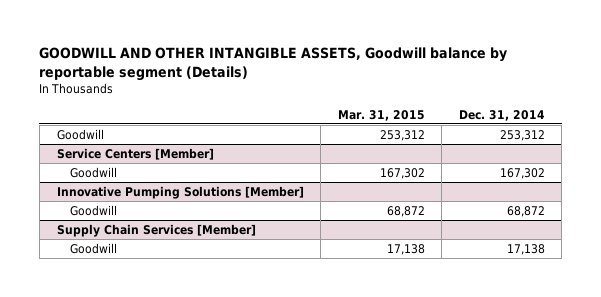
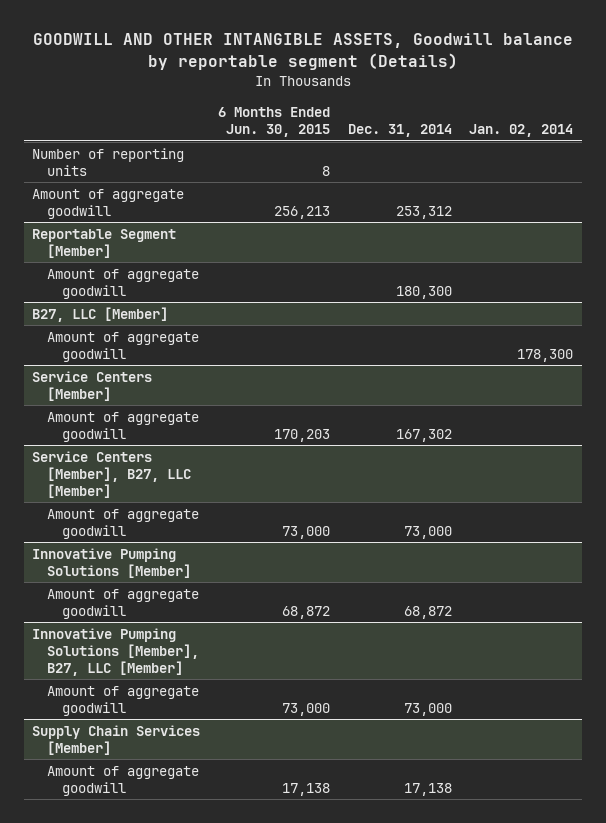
[337,109,425,121] Mar. 31, 2015 -> none
none -> [218,107,331,138] 6 Months Ended Jun. 30, 2015
none -> [469,124,574,138] Jan. 02, 2014
none -> [32,147,185,176] Number of reporting units
[56,128,104,140] Goodwill -> [32,188,185,219] Amount of aggregate goodwill
none -> [32,228,177,258] Reportable Segment [Member]
none -> [47,268,200,299] Amount of aggregate goodwill
none -> [32,306,169,322] B27, LLC [Member]
none -> [47,331,200,362] Amount of aggregate goodwill
[69,166,117,178] Goodwill -> [47,411,200,442] Amount of aggregate goodwill
none -> [32,450,192,499] Service Centers [Member], B27, LLC [Member]
none -> [47,508,200,539] Amount of aggregate goodwill
[69,204,117,216] Goodwill -> [47,588,200,619] Amount of aggregate goodwill
none -> [32,627,200,677] Innovative Pumping Solutions [Member], B27, LLC [Member]
none -> [47,685,200,716] Amount of aggregate goodwill
[69,242,117,254] Goodwill -> [47,765,200,796] Amount of aggregate goodwill

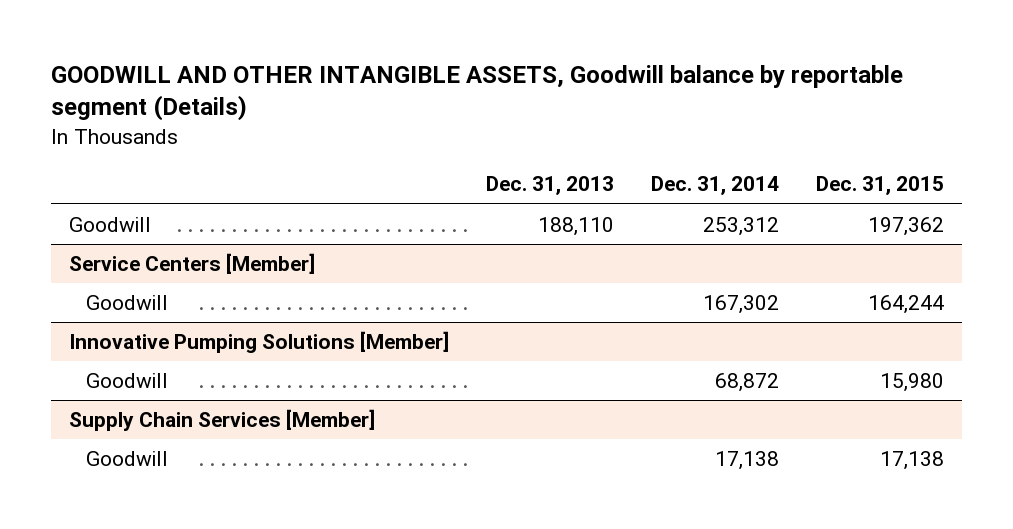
[218,107,331,138] 6 Months Ended Jun. 30, 2015 -> none
[469,124,574,138] Jan. 02, 2014 -> none
none -> [485,176,614,196] Dec. 31, 2013
none -> [815,176,944,196] Dec. 31, 2015
[32,147,185,176] Number of reporting units -> none
[32,228,177,258] Reportable Segment [Member] -> none
[47,268,200,299] Amount of aggregate goodwill -> none
[32,306,169,322] B27, LLC [Member] -> none
[47,331,200,362] Amount of aggregate goodwill -> none
[32,188,185,219] Amount of aggregate goodwill -> [69,216,152,232] Goodwill
[32,450,192,499] Service Centers [Member], B27, LLC [Member] -> none
[47,508,200,539] Amount of aggregate goodwill -> none
[47,411,200,442] Amount of aggregate goodwill -> [85,294,168,310] Goodwill
[32,627,200,677] Innovative Pumping Solutions [Member], B27, LLC [Member] -> none
[47,685,200,716] Amount of aggregate goodwill -> none
[47,588,200,619] Amount of aggregate goodwill -> [85,372,168,388] Goodwill
[47,765,200,796] Amount of aggregate goodwill -> [85,450,168,466] Goodwill

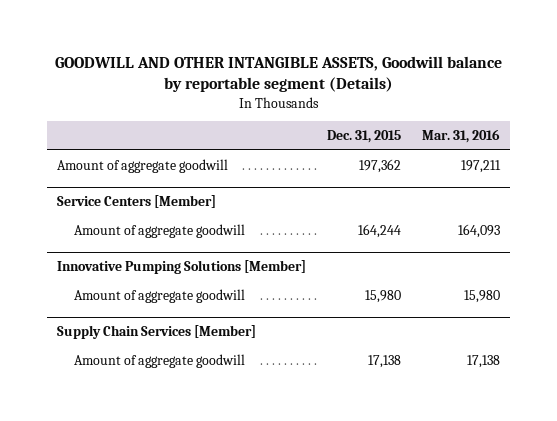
[485,176,614,196] Dec. 31, 2013 -> none
[650,176,779,196] Dec. 31, 2014 -> none
none -> [421,129,500,144] Mar. 31, 2016
[69,216,152,232] Goodwill -> [57,158,229,173] Amount of aggregate goodwill
[85,294,168,310] Goodwill -> [74,223,246,238] Amount of aggregate goodwill
[85,372,168,388] Goodwill -> [74,288,246,303] Amount of aggregate goodwill
[85,450,168,466] Goodwill -> [74,353,246,368] Amount of aggregate goodwill

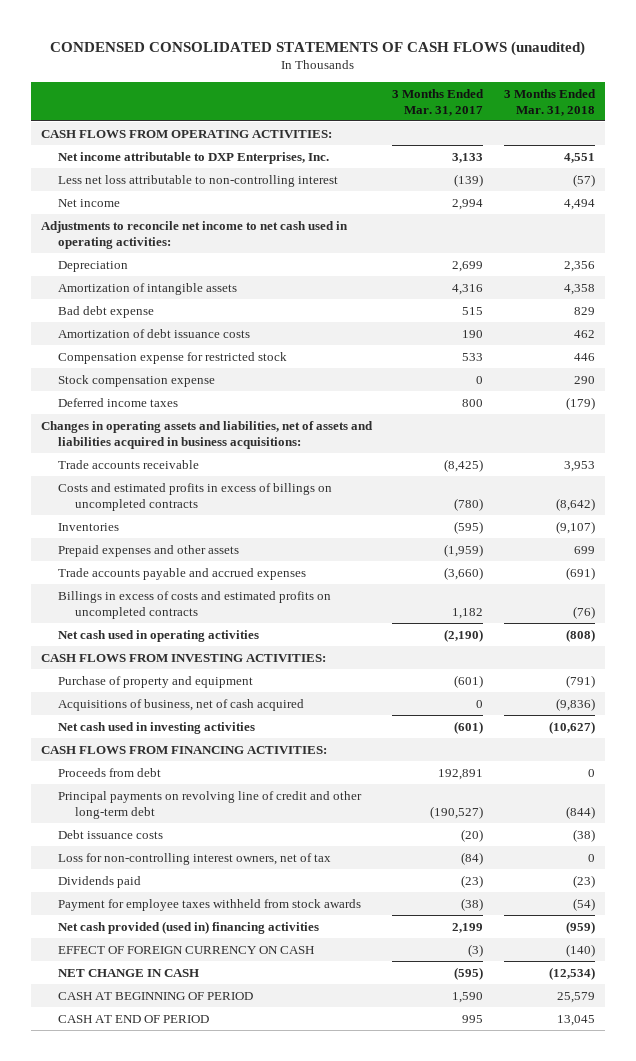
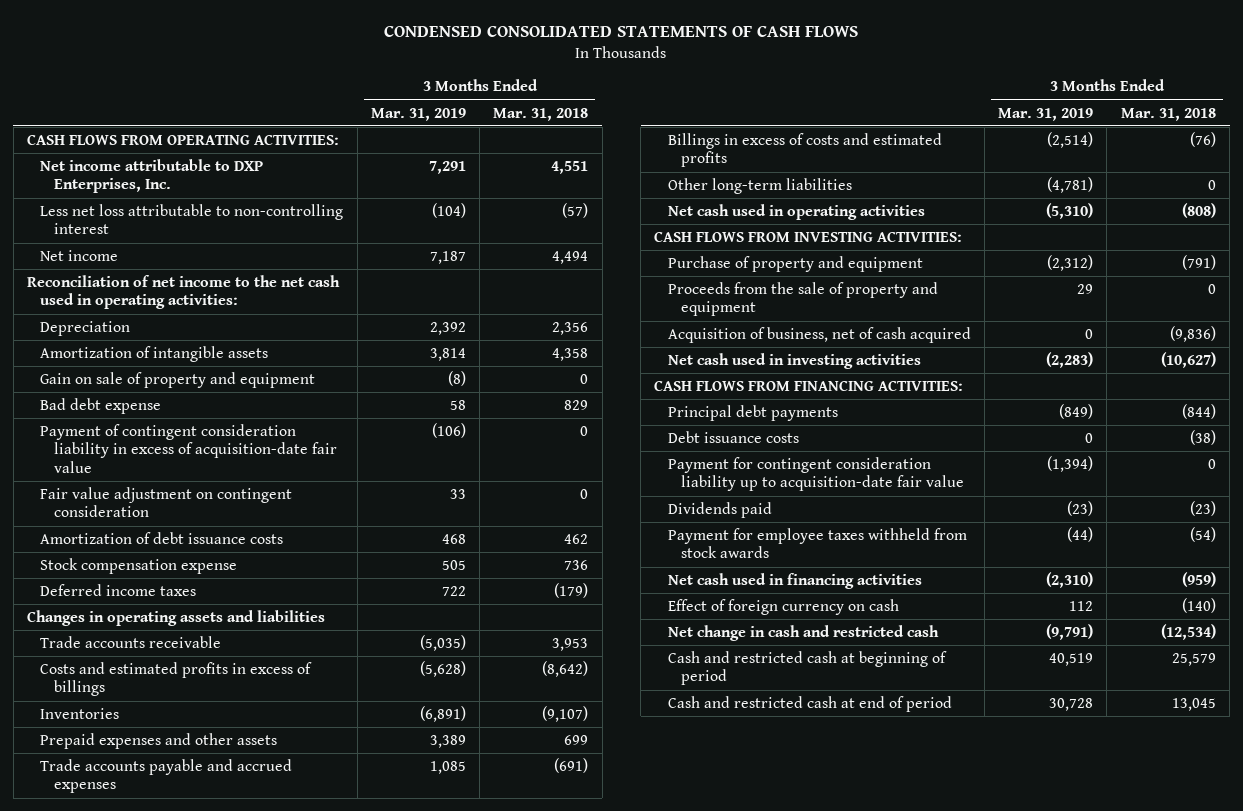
[49,40,585,56] CONDENSED CONSOLIDATED STATEMENTS OF CASH FLOWS (unaudited) -> [384,26,859,38] CONDENSED CONSOLIDATED STATEMENTS OF CASH FLOWS
[392,88,485,116] 3 Months Ended Mar. 31, 2017 -> none
none -> [370,107,466,121] Mar. 31, 2019
[41,220,349,249] Adjustments to reconcile net income to net cash used in operating activities: -> [27,274,341,310] Reconciliation of net income to the net cash used in operating activities:
none -> [40,371,316,388] Gain on sale of property and equipment
none -> [40,423,337,473] Payment of contingent consideration liability in excess of acquisition-date fair value
none -> [40,486,293,518] Fair value adjustment on contingent consideration
[58,351,288,364] Compensation expense for restricted stock -> none
[573,375,595,384] 290 -> [564,559,589,570] 736
[41,420,374,449] Changes in operating assets and liabilities, net of assets and liabilities acquired in business acquisitions: -> [27,609,326,626] Changes in operating assets and liabilities
[58,482,333,511] Costs and estimated profits in excess of billings on uncompleted contracts -> [40,661,313,697] Costs and estimated profits in excess of billings
[58,590,332,619] Billings in excess of costs and estimated profits on uncompleted contracts -> [667,132,942,168] Billings in excess of costs and estimated profits
none -> [667,177,852,194] Other long-term liabilities
none -> [667,281,938,317] Proceeds from the sale of property and equipment
[58,698,305,711] Acquisitions of business, net of cash acquired -> [667,326,971,343] Acquisition of business, net of cash acquired
[58,767,162,777] Proceeds from debt -> none
[58,790,363,819] Principal payments on revolving line of credit and other long-term debt -> [667,404,838,421] Principal debt payments
[58,852,332,865] Loss for non-controlling interest owners, net of tax -> none
none -> [667,456,964,492] Payment for contingent consideration liability up to acquisition-date fair value
[58,920,320,934] Net cash provided (used in) financing activities -> [667,572,922,589] Net cash used in financing activities
[58,945,315,954] EFFECT OF FOREIGN CURRENCY ON CASH -> [667,598,899,615] Effect of foreign currency on cash
[58,968,200,977] NET CHANGE IN CASH -> [667,624,939,641] Net change in cash and restricted cash
[58,991,254,1000] CASH AT BEGINNING OF PERIOD -> [667,650,947,686] Cash and restricted cash at beginning of period
[58,1014,210,1023] CASH AT END OF PERIOD -> [667,695,952,712] Cash and restricted cash at end of period

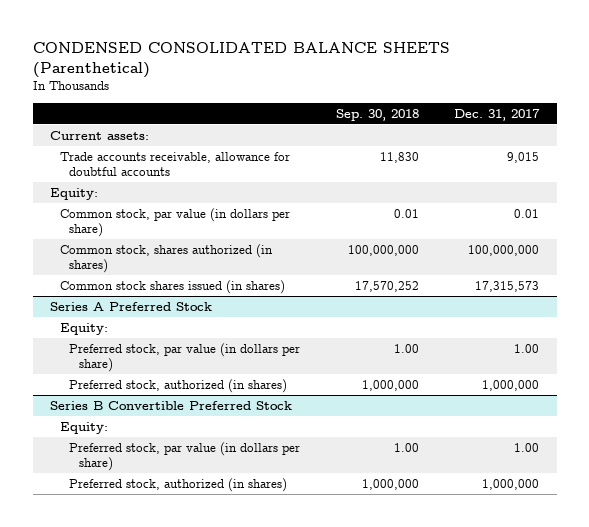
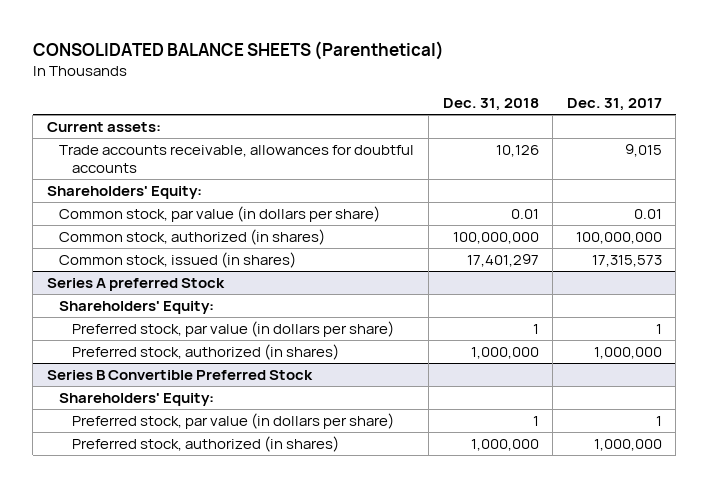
[32,41,450,78] CONDENSED CONSOLIDATED BALANCE SHEETS (Parenthetical) -> [32,40,444,60] CONSOLIDATED BALANCE SHEETS (Parenthetical)
[335,109,419,122] Sep. 30, 2018 -> none
none -> [442,98,539,112] Dec. 31, 2018
[59,151,290,176] Trade accounts receivable, allowance for doubtful accounts -> [59,145,415,173] Trade accounts receivable, allowances for doubtful accounts
[50,187,99,200] Equity: -> [46,186,202,200] Shareholders' Equity:
[59,243,273,273] Common stock, shares authorized (in shares) -> [59,229,326,246] Common stock, authorized (in shares)
[59,279,285,294] Common stock shares issued (in shares) -> [59,252,297,269] Common stock, issued (in shares)
[50,301,213,311] Series A Preferred Stock -> [46,278,225,292] Series A preferred Stock
[59,322,108,335] Equity: -> [59,301,215,315] Shareholders' Equity:
[513,343,539,353] 1.00 -> [655,324,662,335] 1
[59,421,108,434] Equity: -> [59,393,215,407] Shareholders' Equity:
[513,442,539,452] 1.00 -> [655,416,662,427] 1

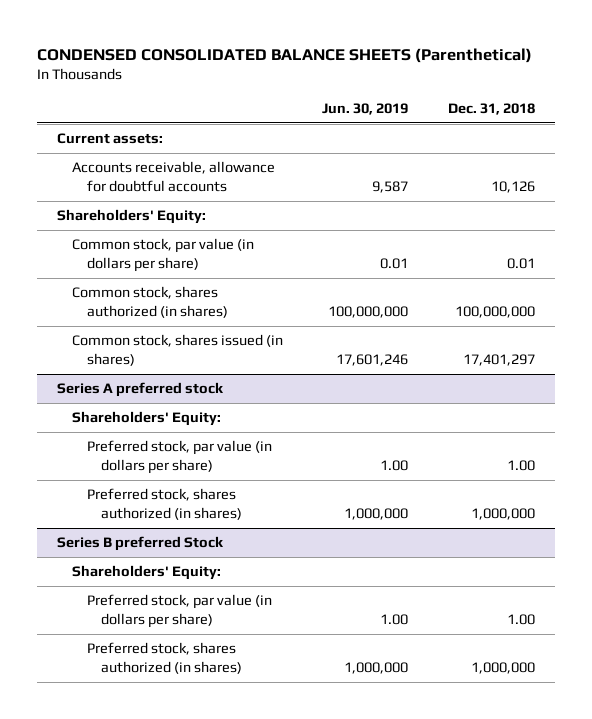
[32,40,444,60] CONSOLIDATED BALANCE SHEETS (Parenthetical) -> [37,47,533,63] CONDENSED CONSOLIDATED BALANCE SHEETS (Parenthetical)
[566,98,662,112] Dec. 31, 2017 -> none
none -> [322,103,409,116] Jun. 30, 2019
[59,145,415,173] Trade accounts receivable, allowances for doubtful accounts -> [71,161,275,192] Accounts receivable, allowance for doubtful accounts
[59,229,326,246] Common stock, authorized (in shares) -> [71,286,228,318] Common stock, shares authorized (in shares)
[59,252,297,269] Common stock, issued (in shares) -> [71,334,283,366] Common stock, shares issued (in shares)
[46,278,225,292] Series A preferred Stock -> [57,382,225,398] Series A preferred stock
[532,324,539,335] 1 -> [506,459,535,471] 1.00
[71,344,339,361] Preferred stock, authorized (in shares) -> [86,488,243,520] Preferred stock, shares authorized (in shares)
[46,370,313,381] Series B Convertible Preferred Stock -> [57,536,225,552] Series B preferred Stock
[532,416,539,427] 1 -> [506,613,535,625] 1.00
[71,436,339,453] Preferred stock, authorized (in shares) -> [86,642,243,674] Preferred stock, shares authorized (in shares)

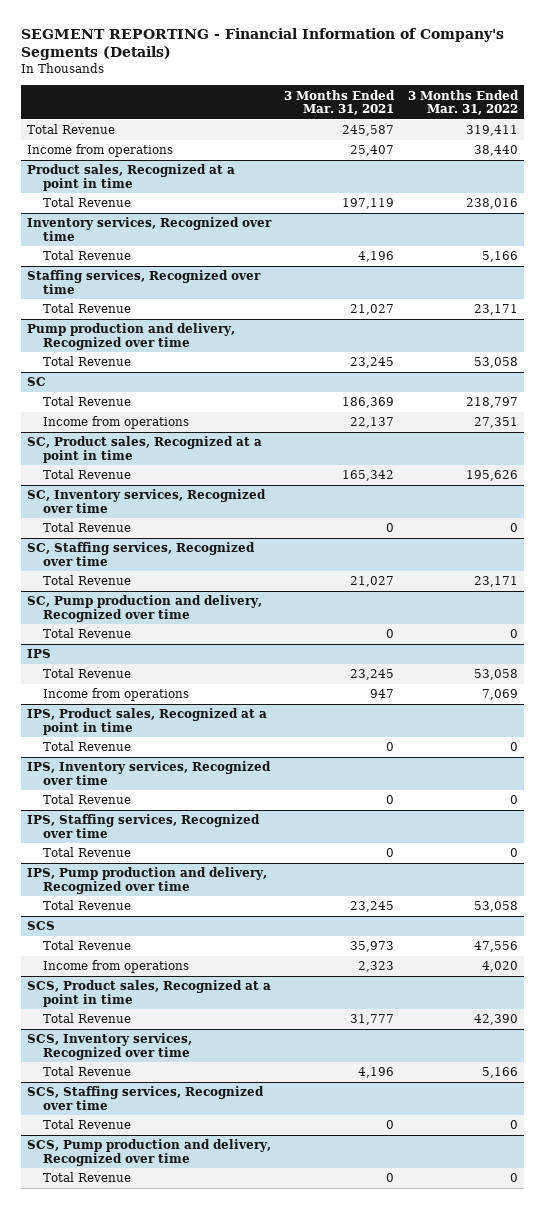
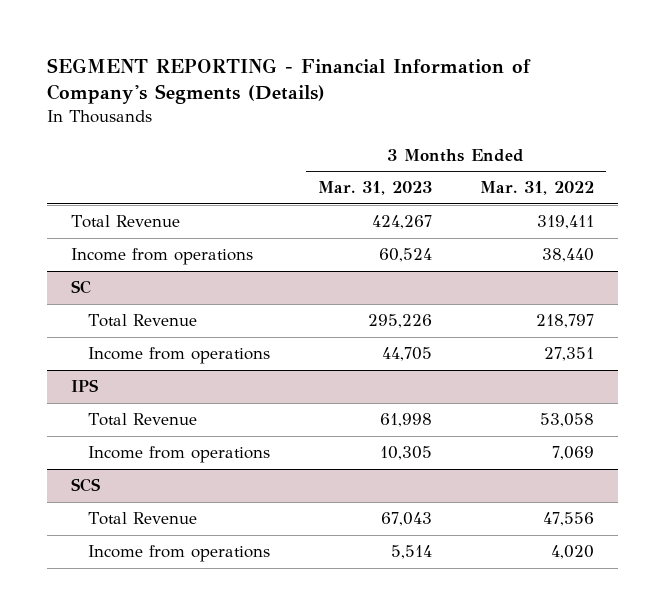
[284,89,396,116] 3 Months Ended Mar. 31, 2021 -> none
none -> [317,181,432,196] Mar. 31, 2023
[27,164,236,191] Product sales, Recognized at a point in time -> none
[43,197,132,208] Total Revenue -> none
[27,217,273,241] Inventory services, Recognized over time -> none
[43,250,132,261] Total Revenue -> none
[27,270,262,294] Staffing services, Recognized over time -> none
[43,303,132,314] Total Revenue -> none
[27,323,236,350] Pump production and delivery, Recognized over time -> none
[43,356,132,367] Total Revenue -> none
[27,436,263,463] SC, Product sales, Recognized at a point in time -> none
[43,469,132,480] Total Revenue -> none
[27,489,267,513] SC, Inventory services, Recognized over time -> none
[43,522,132,533] Total Revenue -> none
[27,542,256,566] SC, Staffing services, Recognized over time -> none
[43,575,132,586] Total Revenue -> none
[27,595,263,622] SC, Pump production and delivery, Recognized over time -> none
[43,628,132,639] Total Revenue -> none
[27,708,268,735] IPS, Product sales, Recognized at a point in time -> none
[43,741,132,752] Total Revenue -> none
[27,761,272,785] IPS, Inventory services, Recognized over time -> none
[43,794,132,805] Total Revenue -> none
[27,814,261,838] IPS, Staffing services, Recognized over time -> none
[43,847,132,858] Total Revenue -> none
[27,867,268,894] IPS, Pump production and delivery, Recognized over time -> none
[43,900,132,911] Total Revenue -> none
[27,980,272,1007] SCS, Product sales, Recognized at a point in time -> none
[43,1013,132,1024] Total Revenue -> none
[27,1033,193,1060] SCS, Inventory services, Recognized over time -> none
[43,1066,132,1077] Total Revenue -> none
[27,1086,265,1110] SCS, Staffing services, Recognized over time -> none
[43,1119,132,1130] Total Revenue -> none
[27,1139,272,1166] SCS, Pump production and delivery, Recognized over time -> none
[43,1172,132,1183] Total Revenue -> none

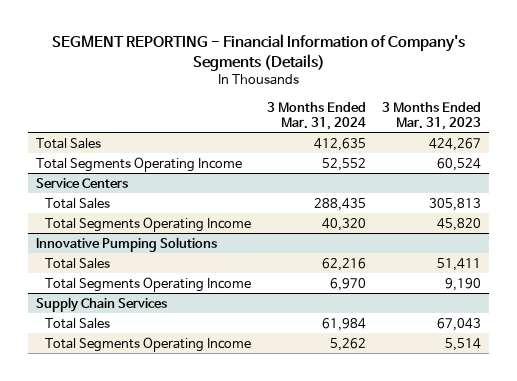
[479,181,594,196] Mar. 31, 2022 -> none
none -> [267,101,367,130] 3 Months Ended Mar. 31, 2024
[87,347,270,365] Income from operations -> none
[87,446,270,464] Income from operations -> none
[70,215,180,229] Total Revenue -> [35,137,101,149] Total Sales
[70,248,253,266] Income from operations -> [35,156,242,172] Total Segments Operating Income
[70,280,91,295] SC -> [35,177,128,188] Service Centers
[87,314,197,328] Total Revenue -> [44,197,110,209] Total Sales
[367,314,432,329] 295,226 -> [429,197,482,211] 305,813
none -> [44,216,251,232] Total Segments Operating Income
[70,379,98,393] IPS -> [35,236,217,252] Innovative Pumping Solutions
[87,413,197,427] Total Revenue -> [44,257,110,269] Total Sales
[379,413,432,428] 61,998 -> [437,257,482,271] 51,411
none -> [44,276,251,292] Total Segments Operating Income
[70,478,100,493] SCS -> [35,296,167,312] Supply Chain Services
[87,512,197,526] Total Revenue -> [44,317,110,329] Total Sales
[87,545,270,563] Income from operations -> [44,336,251,352] Total Segments Operating Income

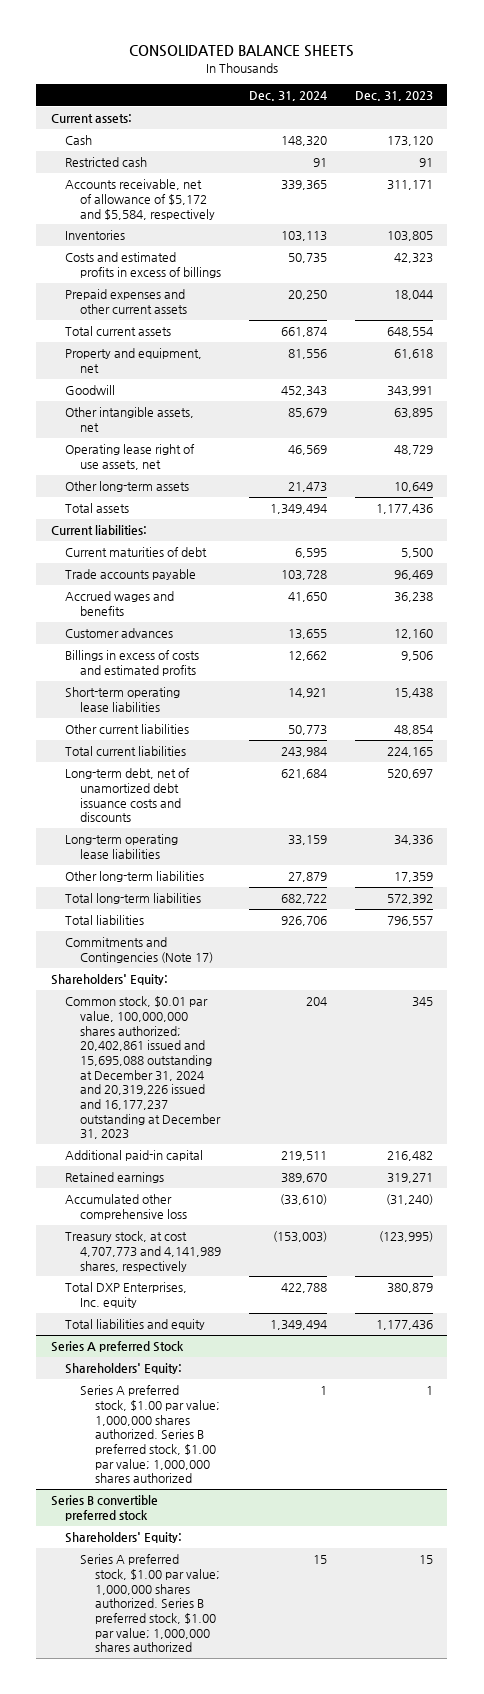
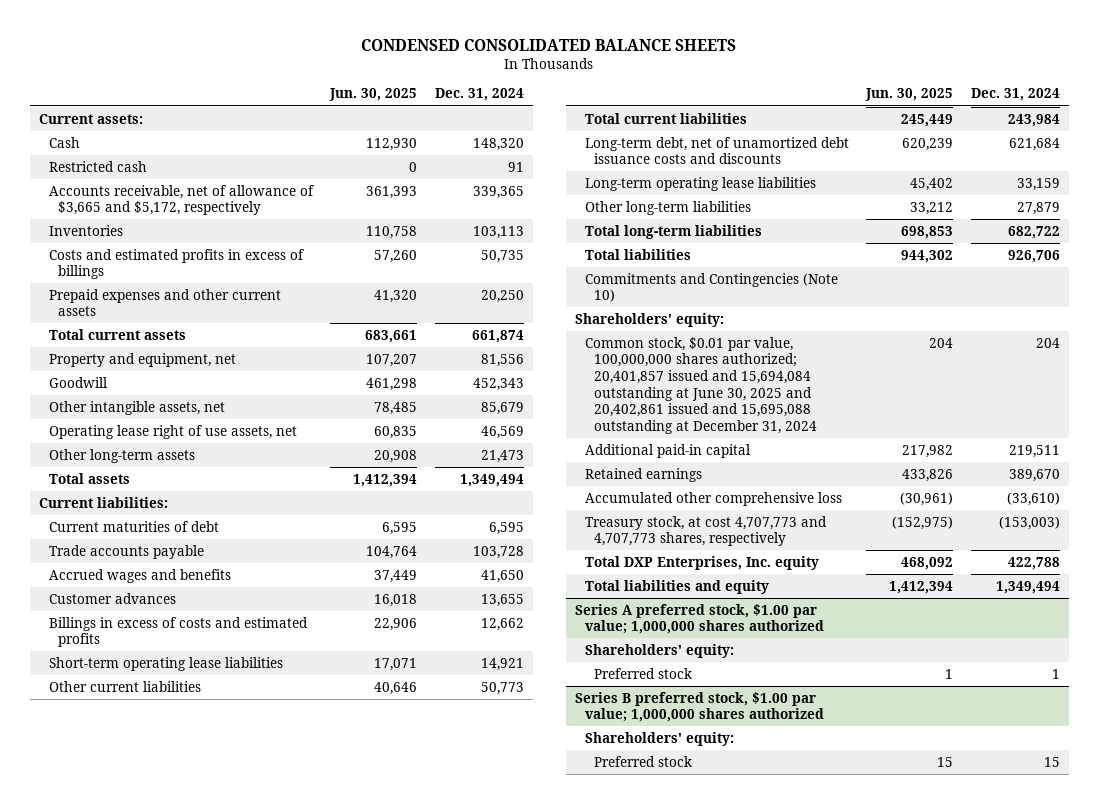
[128,45,354,58] CONSOLIDATED BALANCE SHEETS -> [361,38,737,51] CONDENSED CONSOLIDATED BALANCE SHEETS
[355,91,434,102] Dec. 31, 2023 -> none
none -> [329,88,418,102] Jun. 30, 2025
[65,179,216,220] Accounts receivable, net of allowance of $5,172 and $5,584, respectively -> [48,184,314,216] Accounts receivable, net of allowance of $3,665 and $5,172, respectively
[65,937,214,963] Commitments and Contingencies (Note 17) -> [584,272,838,303] Commitments and Contingencies (Note 10)
[50,974,168,986] Shareholders' Equity: -> [574,312,724,327] Shareholders' equity:
[65,996,222,1140] Common stock, $0.01 par value, 100,000,000 shares authorized; 20,402,861 issued and 15,695,088 outstanding at December 31, 2024 and 20,319,226 issued and 16,177,237 outstanding at December 31, 2023 -> [584,336,818,435] Common stock, $0.01 par value, 100,000,000 shares authorized; 20,401,857 issued and 15,694,084 outstanding at June 30, 2025 and 20,402,861 issued and 15,695,088 outstanding at December 31, 2024
[65,1231,222,1272] Treasury stock, at cost 4,707,773 and 4,141,989 shares, respectively -> [584,515,827,547] Treasury stock, at cost 4,707,773 and 4,707,773 shares, respectively
[50,1495,158,1521] Series B convertible preferred stock -> none
[50,1341,184,1353] Series A preferred Stock -> [574,603,824,635] Series A preferred stock, $1.00 par value; 1,000,000 shares authorized
[65,1363,183,1375] Shareholders' Equity: -> [584,643,734,658] Shareholders' equity:
[80,1385,220,1484] Series A preferred stock, $1.00 par value; 1,000,000 shares authorized. Series B preferred stock, $1.00 par value; 1,000,000 shares authorized -> [594,667,693,679] Preferred stock
none -> [574,691,824,723] Series B preferred stock, $1.00 par value; 1,000,000 shares authorized
[65,1532,183,1544] Shareholders' Equity: -> [584,731,734,746] Shareholders' equity:
[80,1554,220,1653] Series A preferred stock, $1.00 par value; 1,000,000 shares authorized. Series B preferred stock, $1.00 par value; 1,000,000 shares authorized -> [594,755,693,767] Preferred stock

